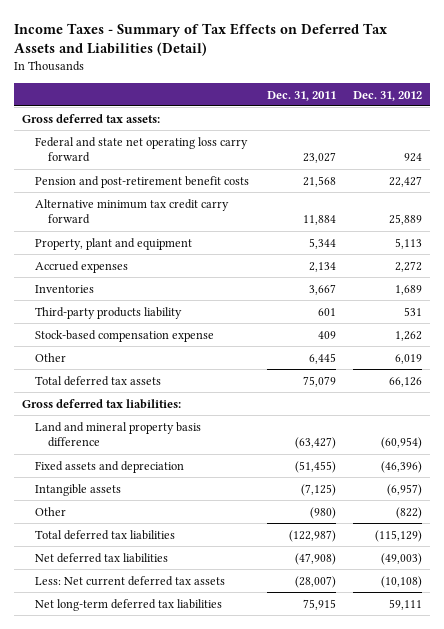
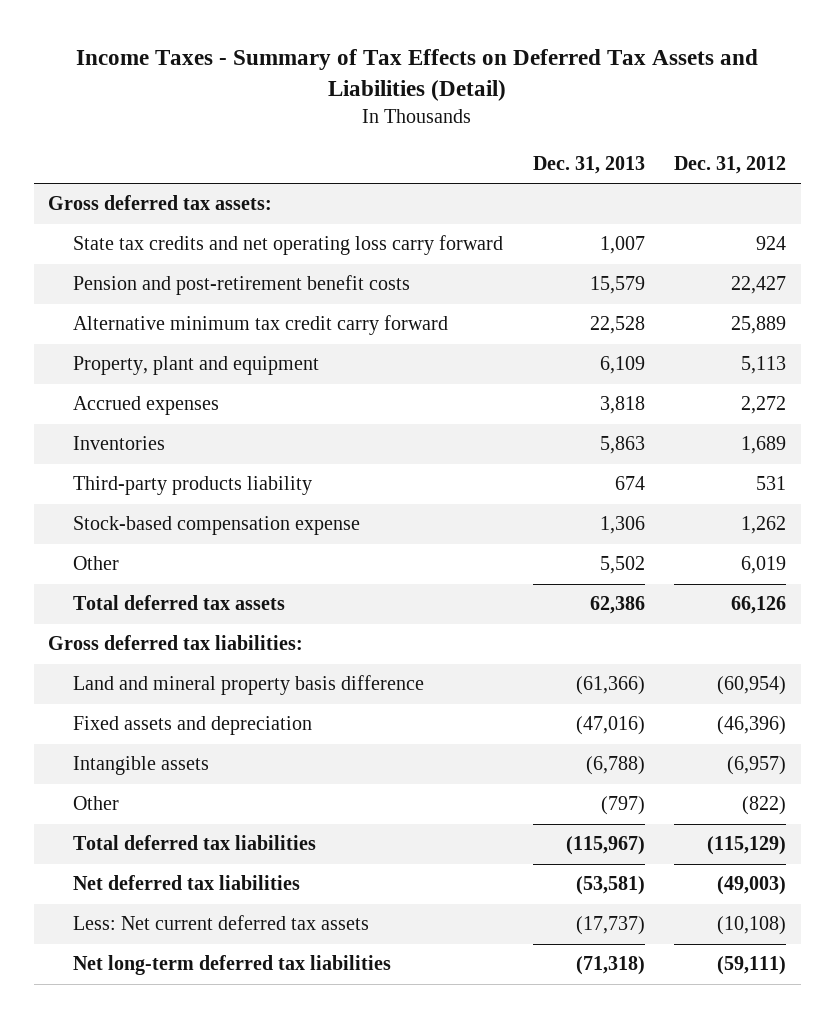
[266,90,336,101] Dec. 31, 2011 -> none
none -> [532,155,645,174] Dec. 31, 2013
[35,136,249,163] Federal and state net operating loss carry forward -> [73,235,504,256] State tax credits and net operating loss carry forward
[388,598,422,610] 59,111 -> [717,956,787,976] (59,111)

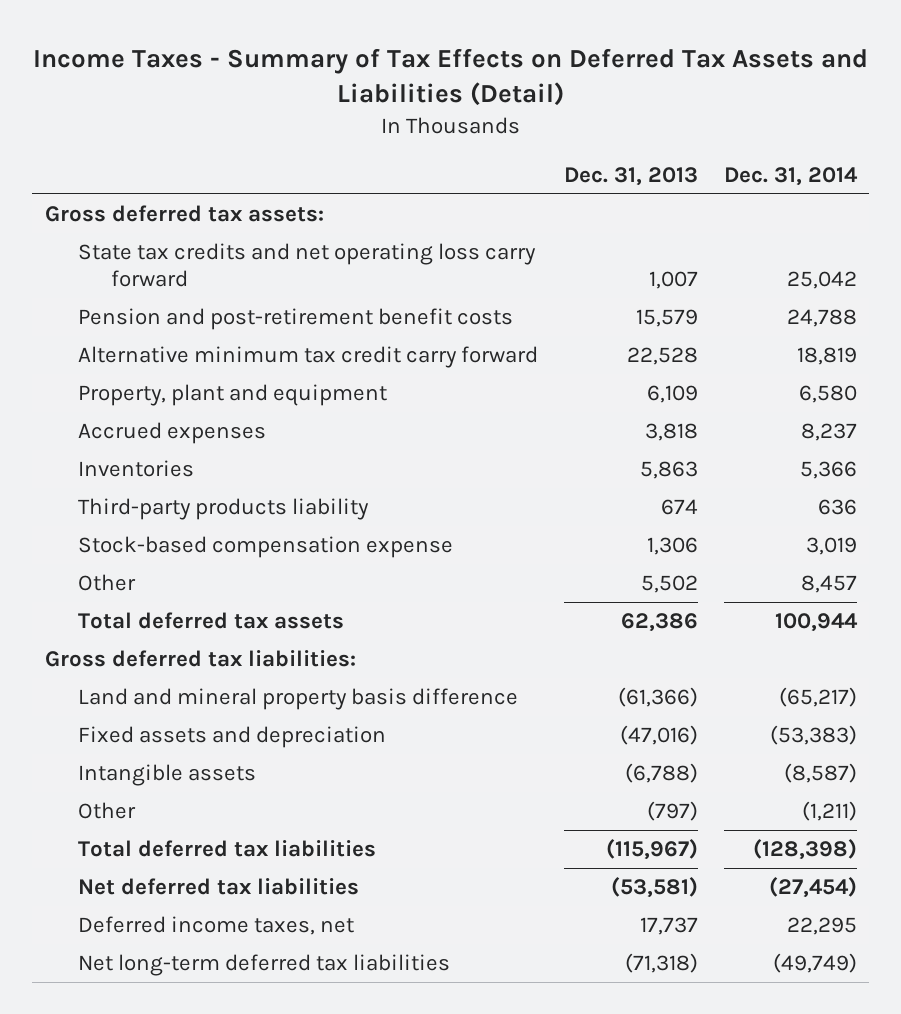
[674,155,787,174] Dec. 31, 2012 -> none
none -> [723,166,858,186] Dec. 31, 2014
[73,915,370,931] Less: Net current deferred tax assets -> [77,916,354,936] Deferred income taxes, net
[575,916,645,936] (17,737) -> [639,917,698,936] 17,737

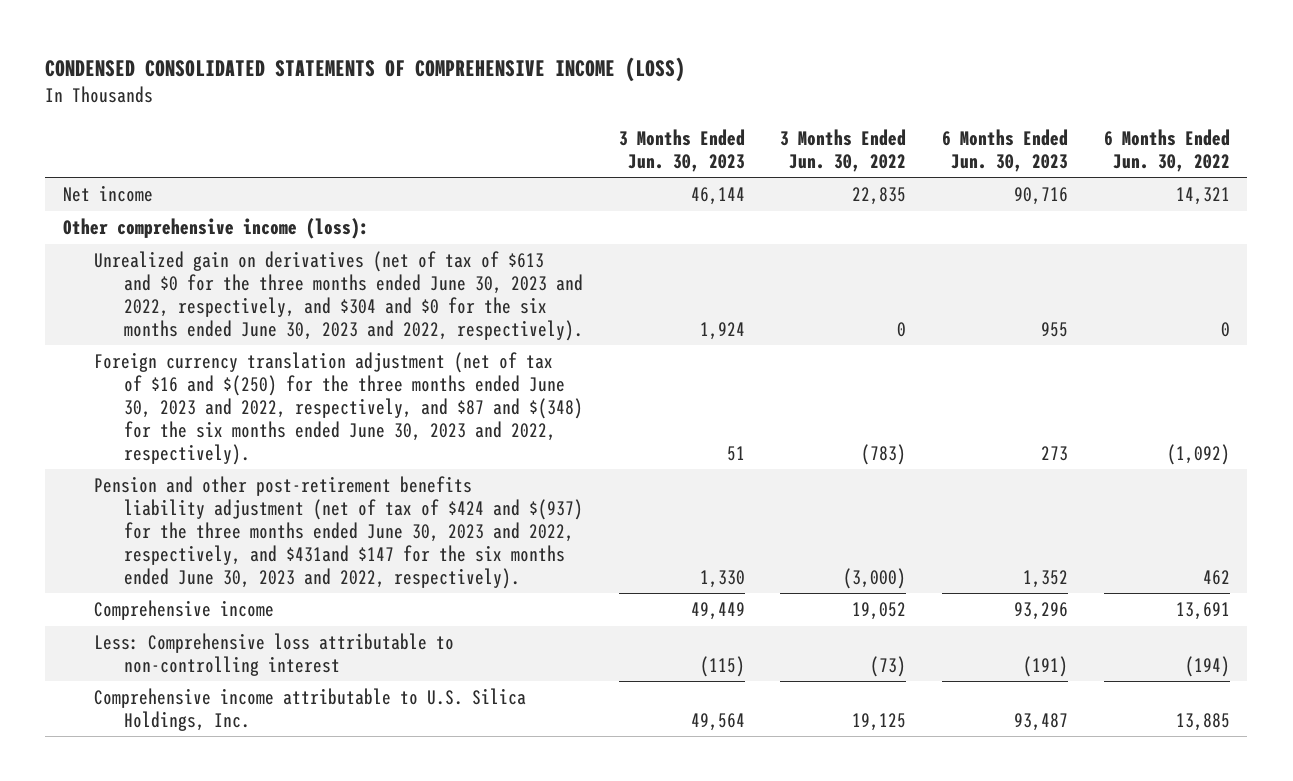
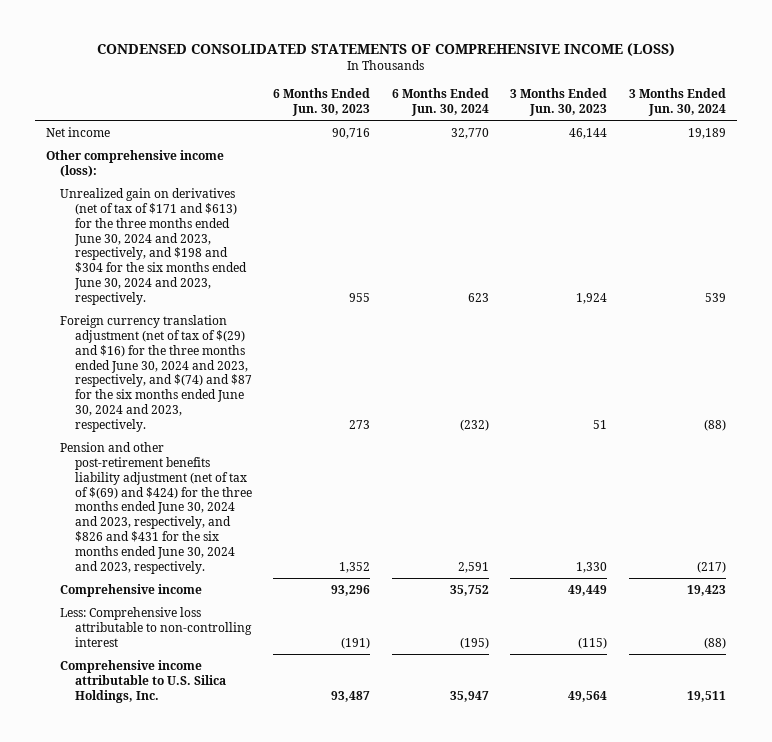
[780,128,907,172] 3 Months Ended Jun. 30, 2022 -> none
[1103,128,1230,172] 6 Months Ended Jun. 30, 2022 -> none
none -> [391,88,489,117] 6 Months Ended Jun. 30, 2024
none -> [629,88,727,117] 3 Months Ended Jun. 30, 2024
[93,251,583,341] Unrealized gain on derivatives (net of tax of $613 and $0 for the three months ended June 30, 2023 and 2022, respectively, and $304 and $0 for the six months ended June 30, 2023 and 2022, respectively). -> [60,187,247,306] Unrealized gain on derivatives (net of tax of $171 and $613) for the three months ended June 30, 2024 and 2023, respectively, and $198 and $304 for the six months ended June 30, 2024 and 2023, respectively.
[93,352,583,465] Foreign currency translation adjustment (net of tax of $16 and $(250) for the three months ended June 30, 2023 and 2022, respectively, and $87 and $(348) for the six months ended June 30, 2023 and 2022, respectively). -> [60,314,252,433] Foreign currency translation adjustment (net of tax of $(29) and $16) for the three months ended June 30, 2024 and 2023, respectively, and $(74) and $87 for the six months ended June 30, 2024 and 2023, respectively.
[93,476,583,589] Pension and other post-retirement benefits liability adjustment (net of tax of $424 and $(937) for the three months ended June 30, 2023 and 2022, respectively, and $431and $147 for the six months ended June 30, 2023 and 2022, respectively). -> [60,441,252,575] Pension and other post-retirement benefits liability adjustment (net of tax of $(69) and $424) for the three months ended June 30, 2024 and 2023, respectively, and $826 and $431 for the six months ended June 30, 2024 and 2023, respectively.

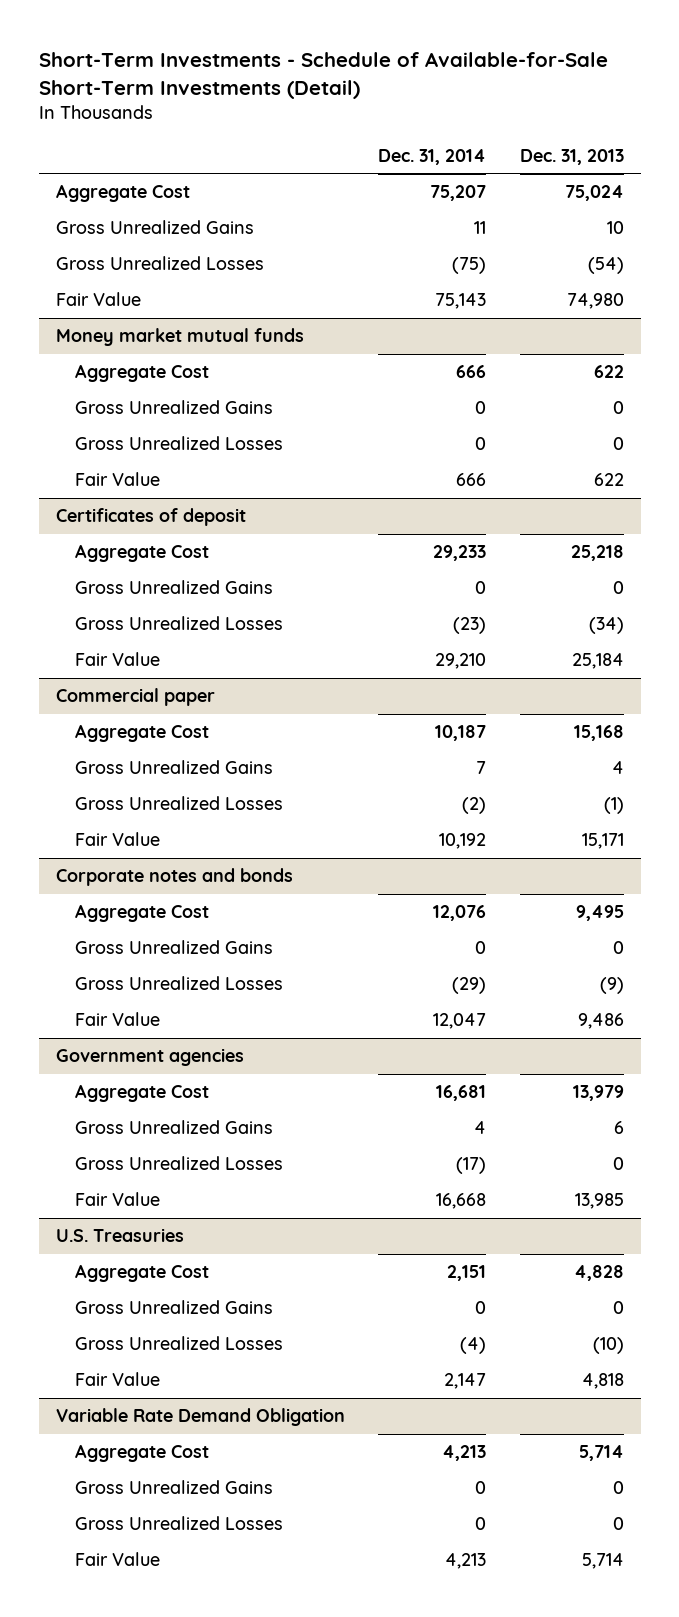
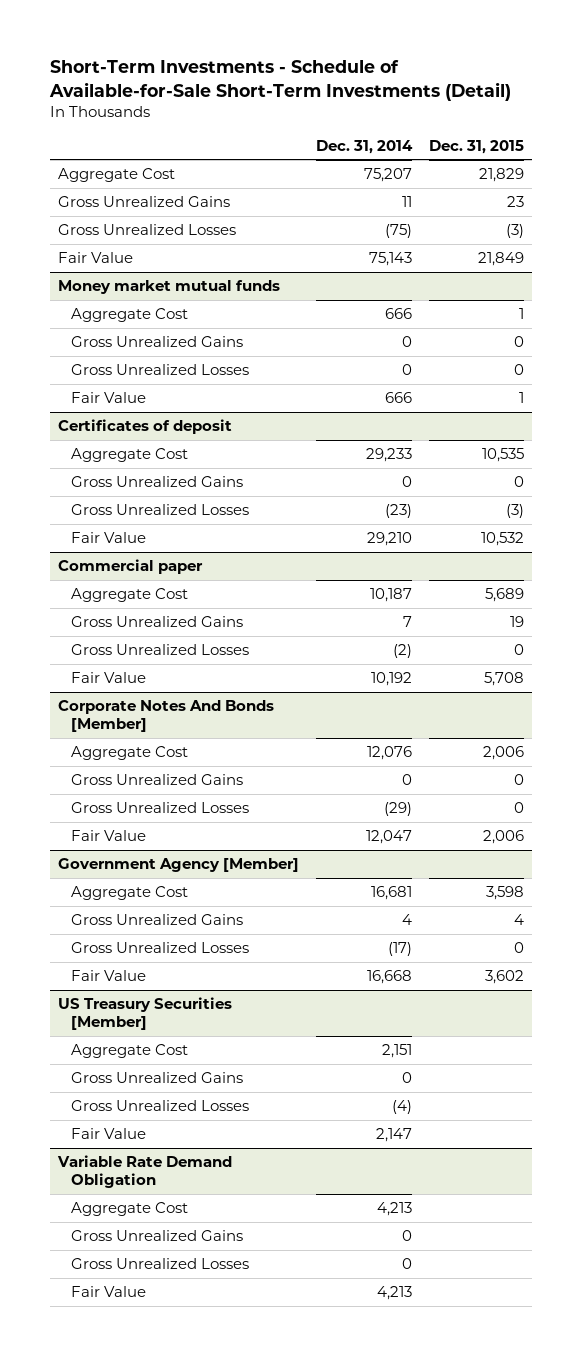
[519,148,624,165] Dec. 31, 2013 -> none
none -> [428,139,524,154] Dec. 31, 2015
[55,868,293,887] Corporate notes and bonds -> [58,700,275,733] Corporate Notes And Bonds [Member]
[55,1048,244,1067] Government agencies -> [58,858,300,873] Government Agency [Member]
[55,1228,184,1243] U.S. Treasuries -> [58,997,233,1031] US Treasury Securities [Member]

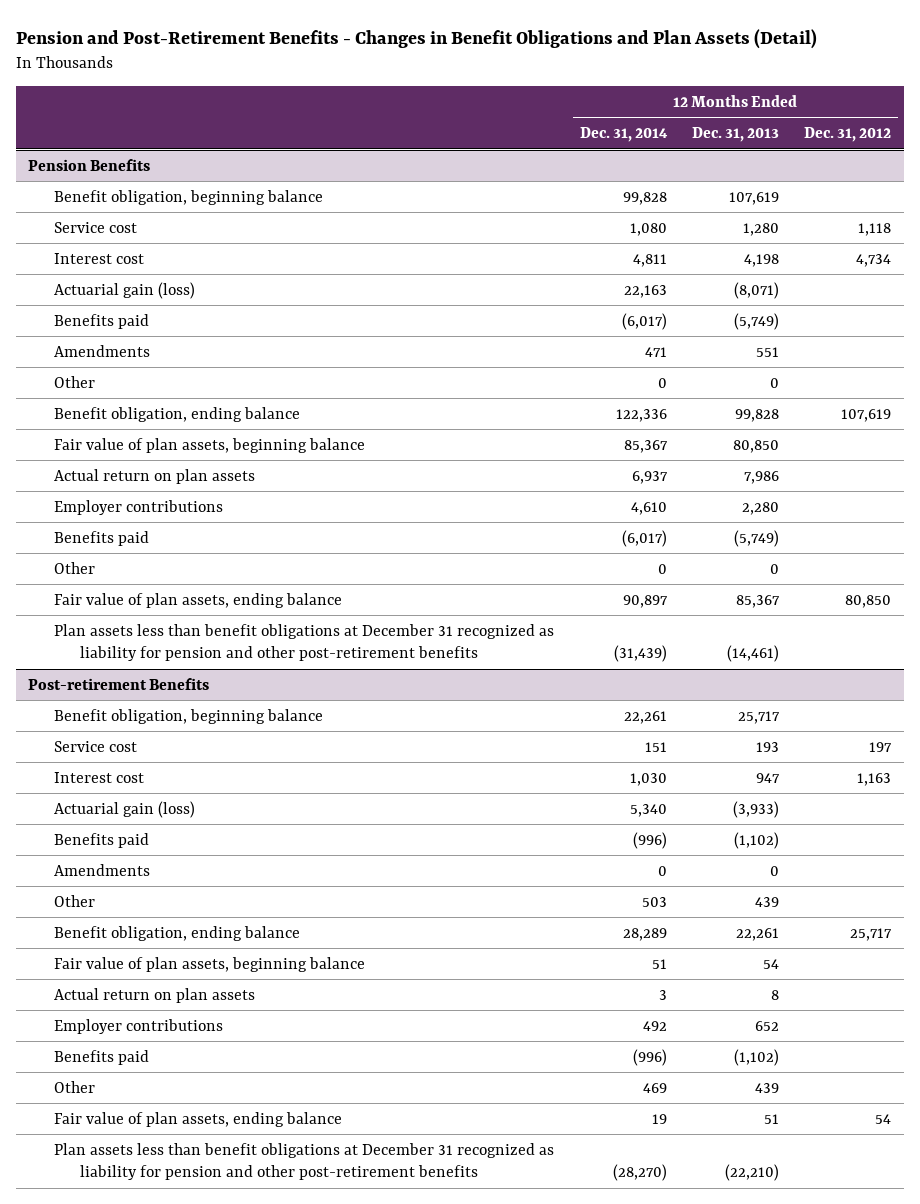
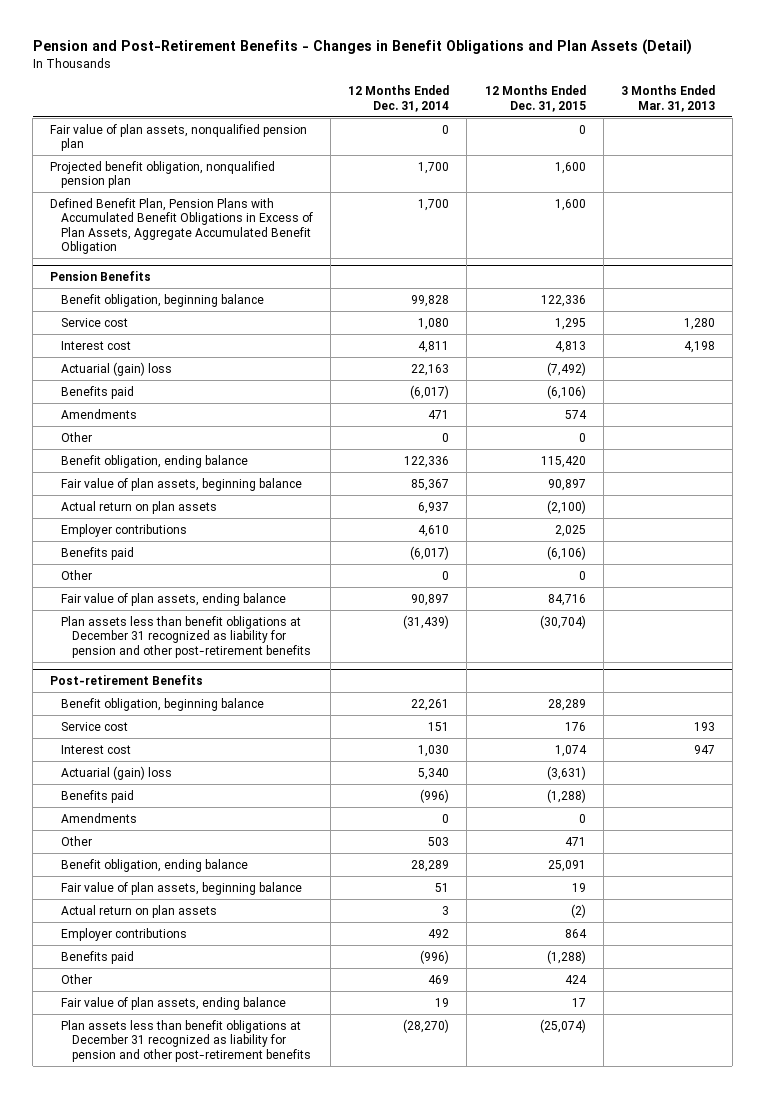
[691,127,779,143] Dec. 31, 2013 -> none
[804,127,892,143] Dec. 31, 2012 -> none
none -> [484,85,586,112] 12 Months Ended Dec. 31, 2015
none -> [620,85,715,112] 3 Months Ended Mar. 31, 2013
none -> [50,123,308,152] Fair value of plan assets, nonqualified pension plan
none -> [50,160,276,189] Projected benefit obligation, nonqualified pension plan
none -> [50,197,314,255] Defined Benefit Plan, Pension Plans with Accumulated Benefit Obligations in Excess of Plan Assets, Aggregate Accumulated Benefit Obligation
[54,281,196,299] Actuarial gain (loss) -> [61,361,173,376] Actuarial (gain) loss
[54,800,196,818] Actuarial gain (loss) -> [61,765,173,780] Actuarial (gain) loss

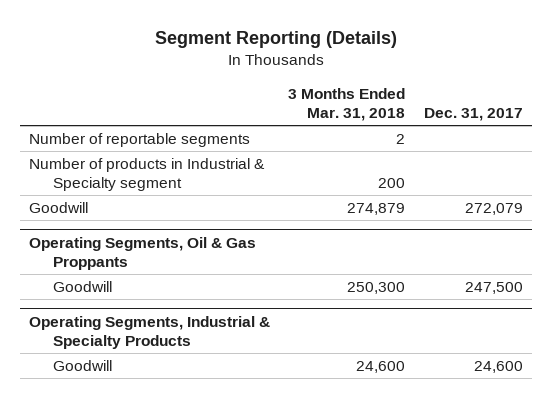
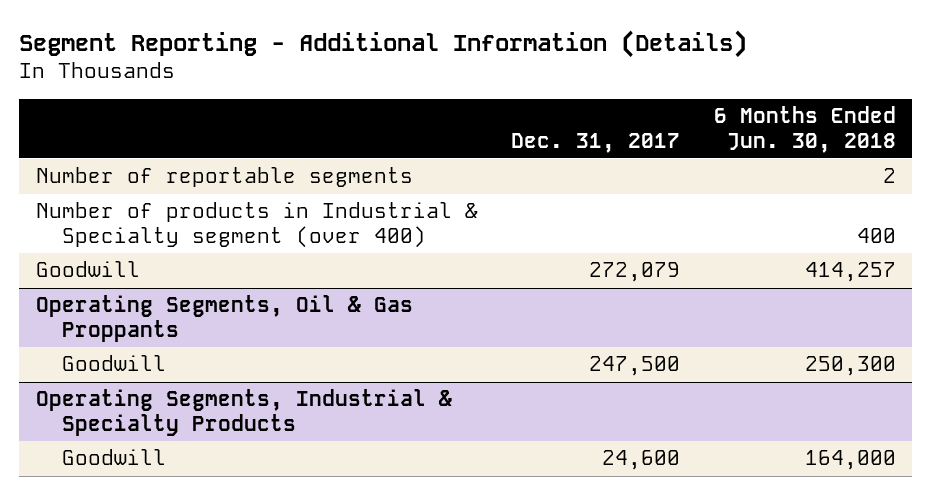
[154,30,397,48] Segment Reporting (Details) -> [18,29,747,58] Segment Reporting - Additional Information (Details)
[288,87,406,121] 3 Months Ended Mar. 31, 2018 -> none
none -> [713,106,896,153] 6 Months Ended Jun. 30, 2018
[28,158,265,192] Number of products in Industrial & Specialty segment -> [35,202,478,248] Number of products in Industrial & Specialty segment (over 400)

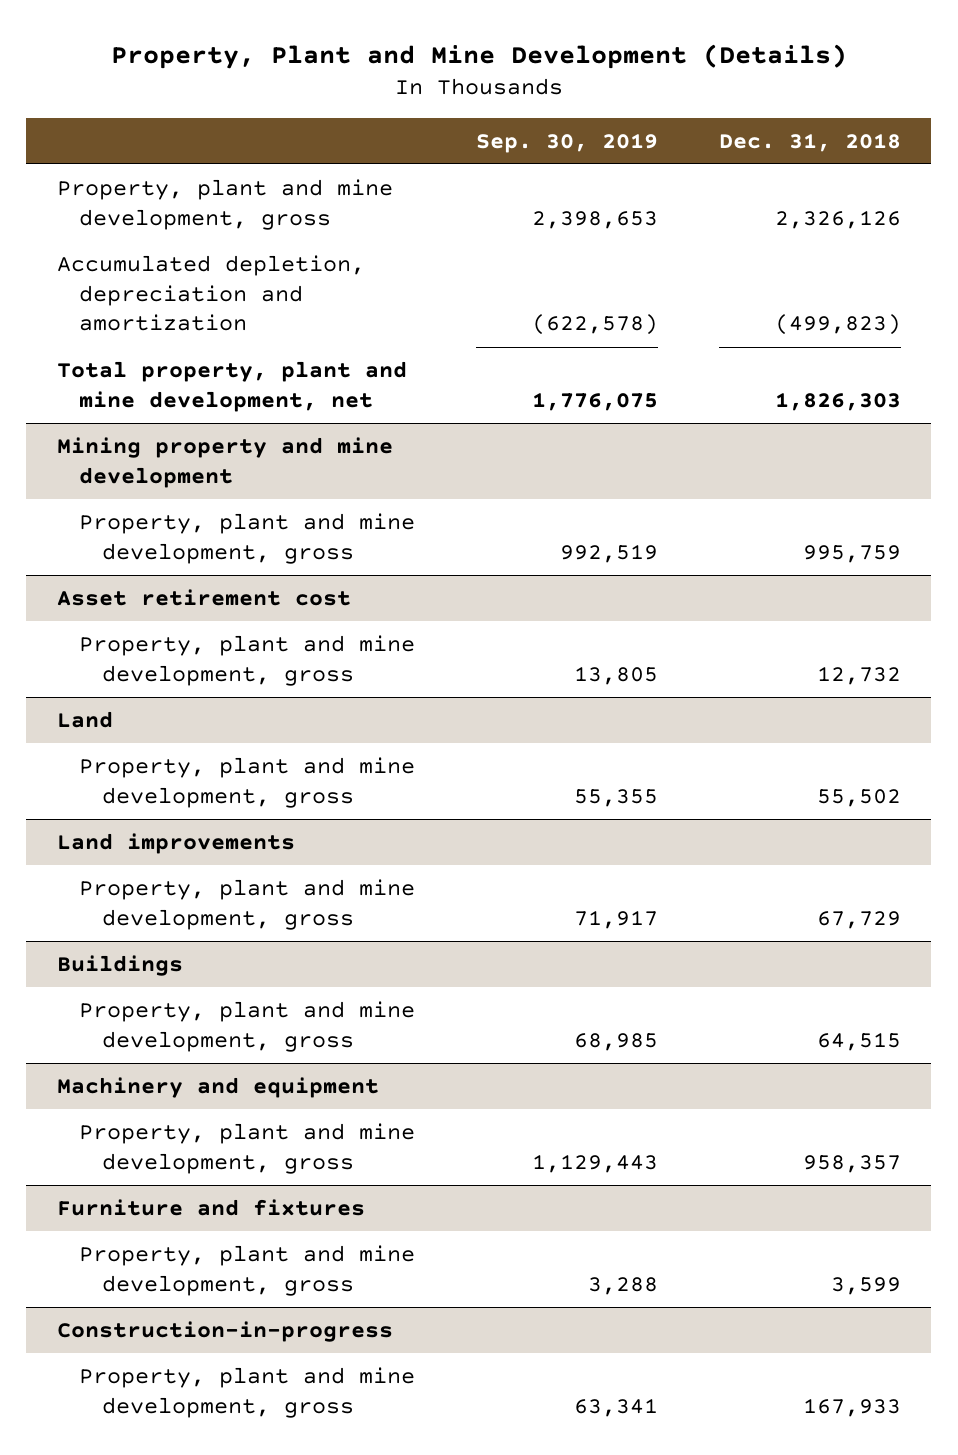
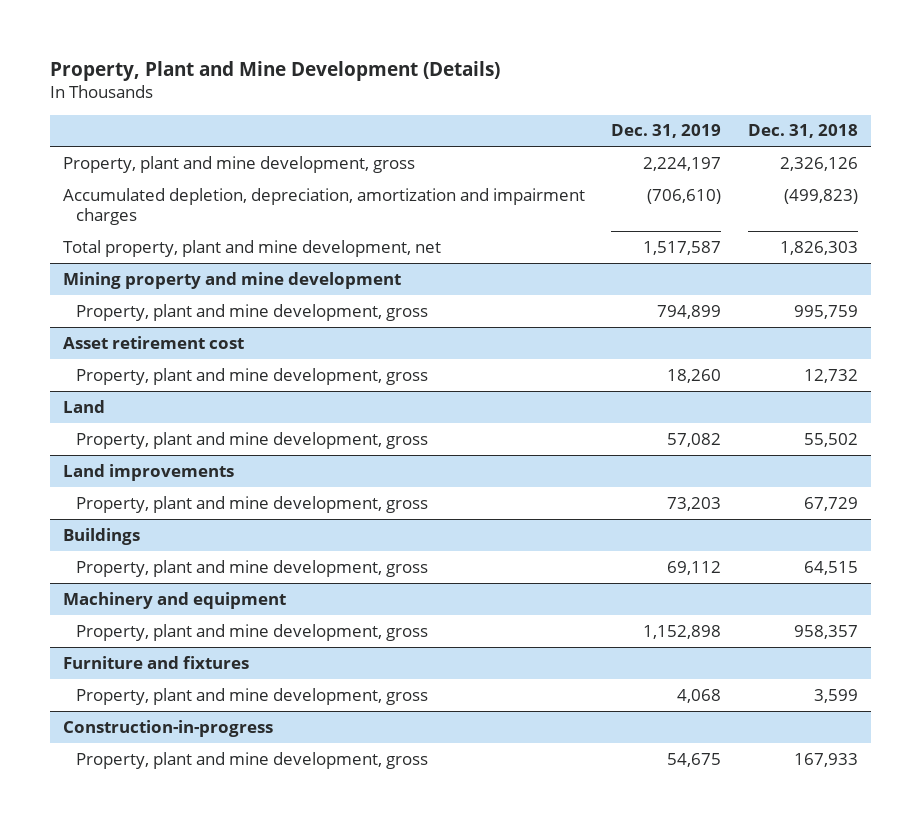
[476,132,659,153] Sep. 30, 2019 -> none
none -> [611,124,722,139] Dec. 31, 2019
[56,255,365,332] Accumulated depletion, depreciation and amortization -> [62,187,585,226] Accumulated depletion, depreciation, amortization and impairment charges

